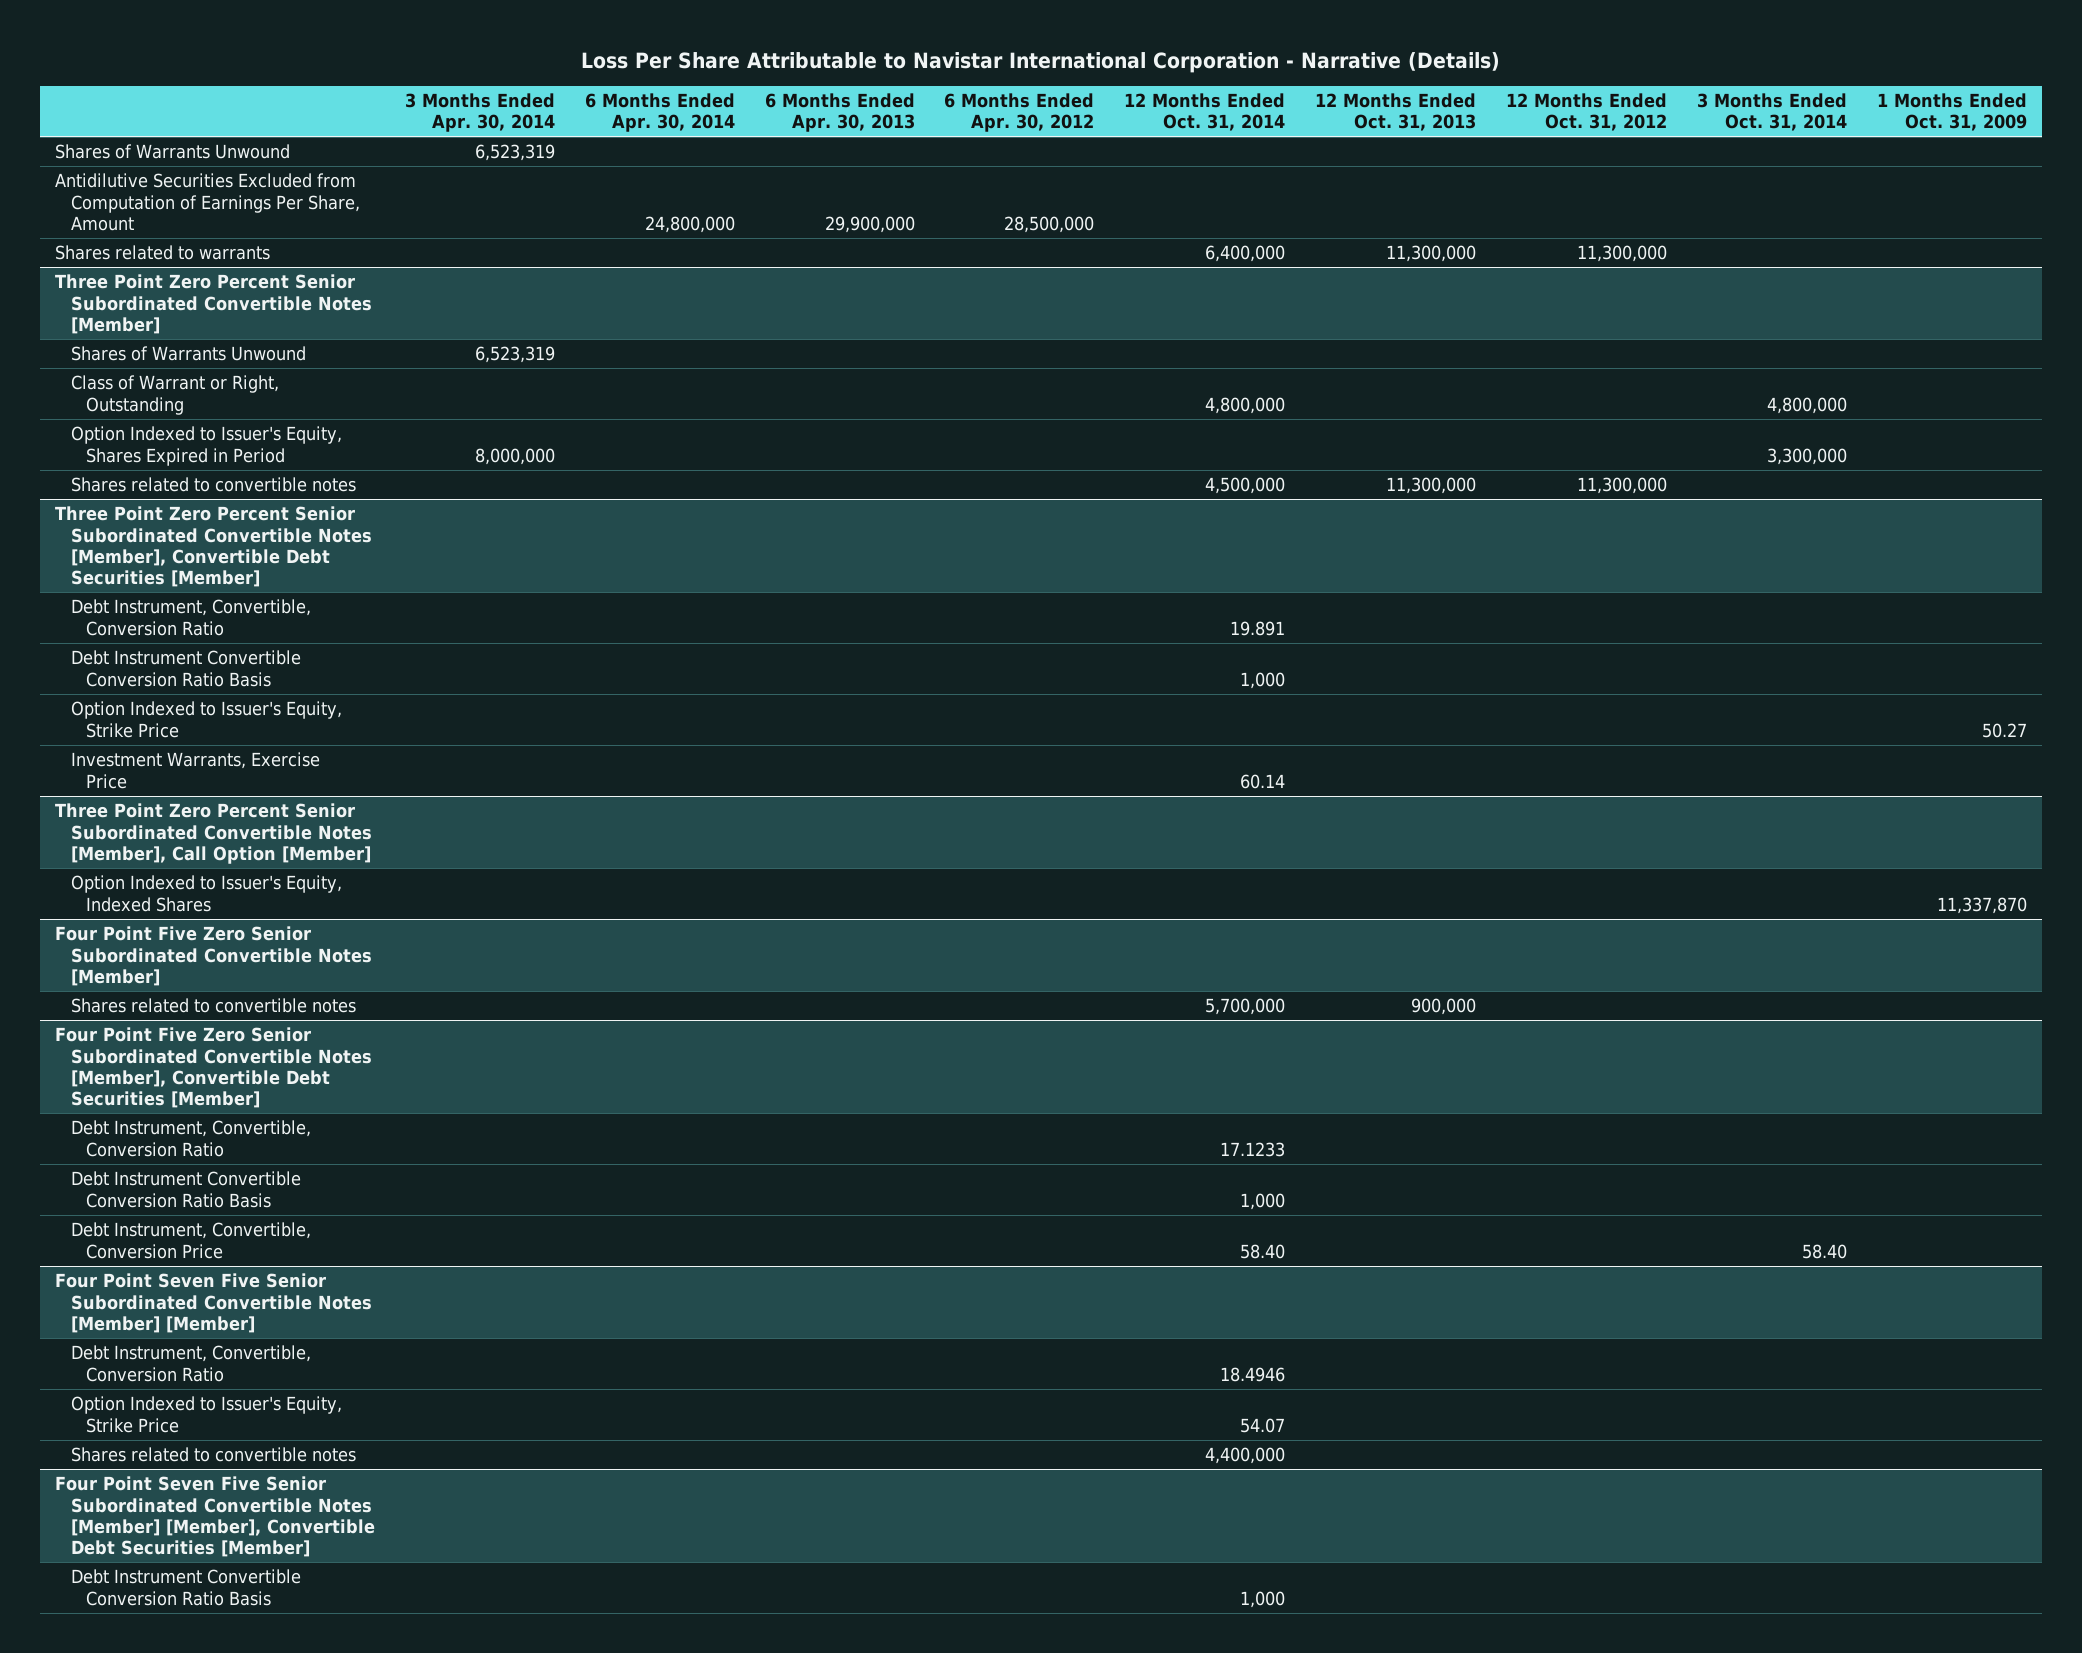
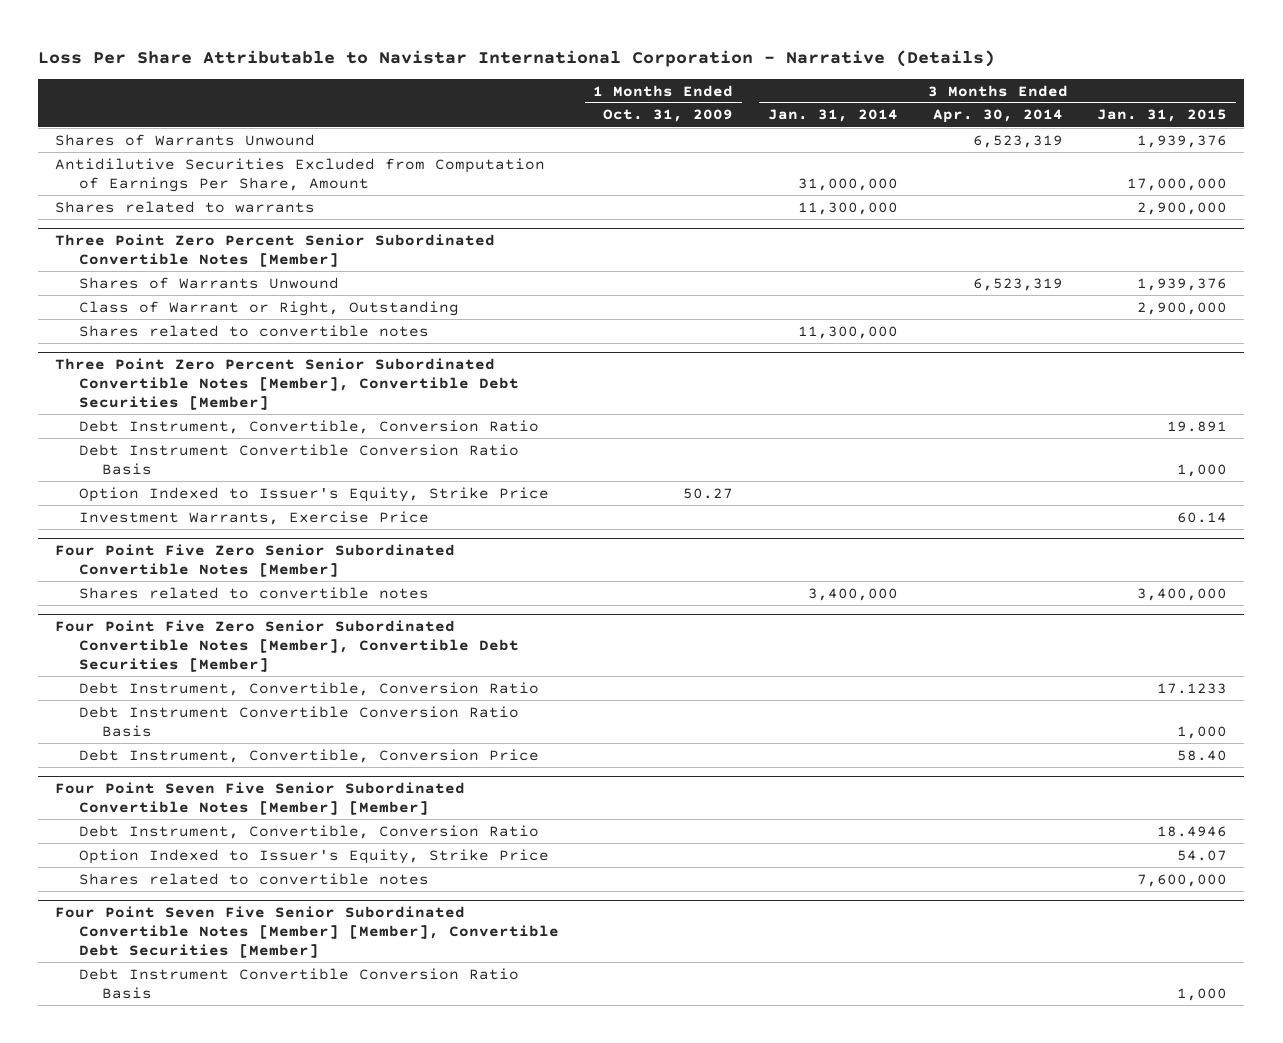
[584,92,735,133] 6 Months Ended Apr. 30, 2014 -> none
[764,92,915,133] 6 Months Ended Apr. 30, 2013 -> none
[944,92,1095,133] 6 Months Ended Apr. 30, 2012 -> none
[1124,92,1286,132] 12 Months Ended Oct. 31, 2014 -> none
[1315,92,1477,132] 12 Months Ended Oct. 31, 2013 -> none
[1506,92,1668,132] 12 Months Ended Oct. 31, 2012 -> none
[1697,92,1848,132] 3 Months Ended Oct. 31, 2014 -> none
none -> [767,109,898,123] Jan. 31, 2014
none -> [1097,109,1228,123] Jan. 31, 2015
[70,426,342,466] Option Indexed to Issuer's Equity, Shares Expired in Period -> none
[55,803,372,864] Three Point Zero Percent Senior Subordinated Convertible Notes [Member], Call Option [Member] -> none
[70,875,342,912] Option Indexed to Issuer's Equity, Indexed Shares -> none

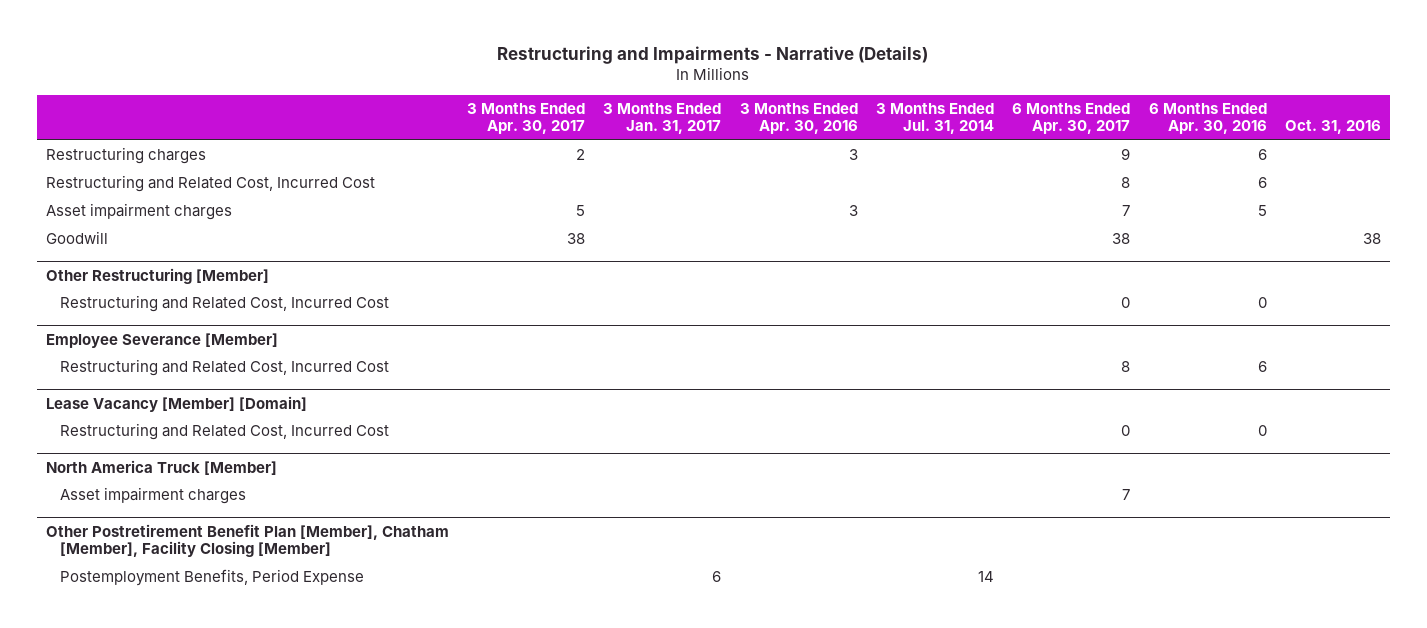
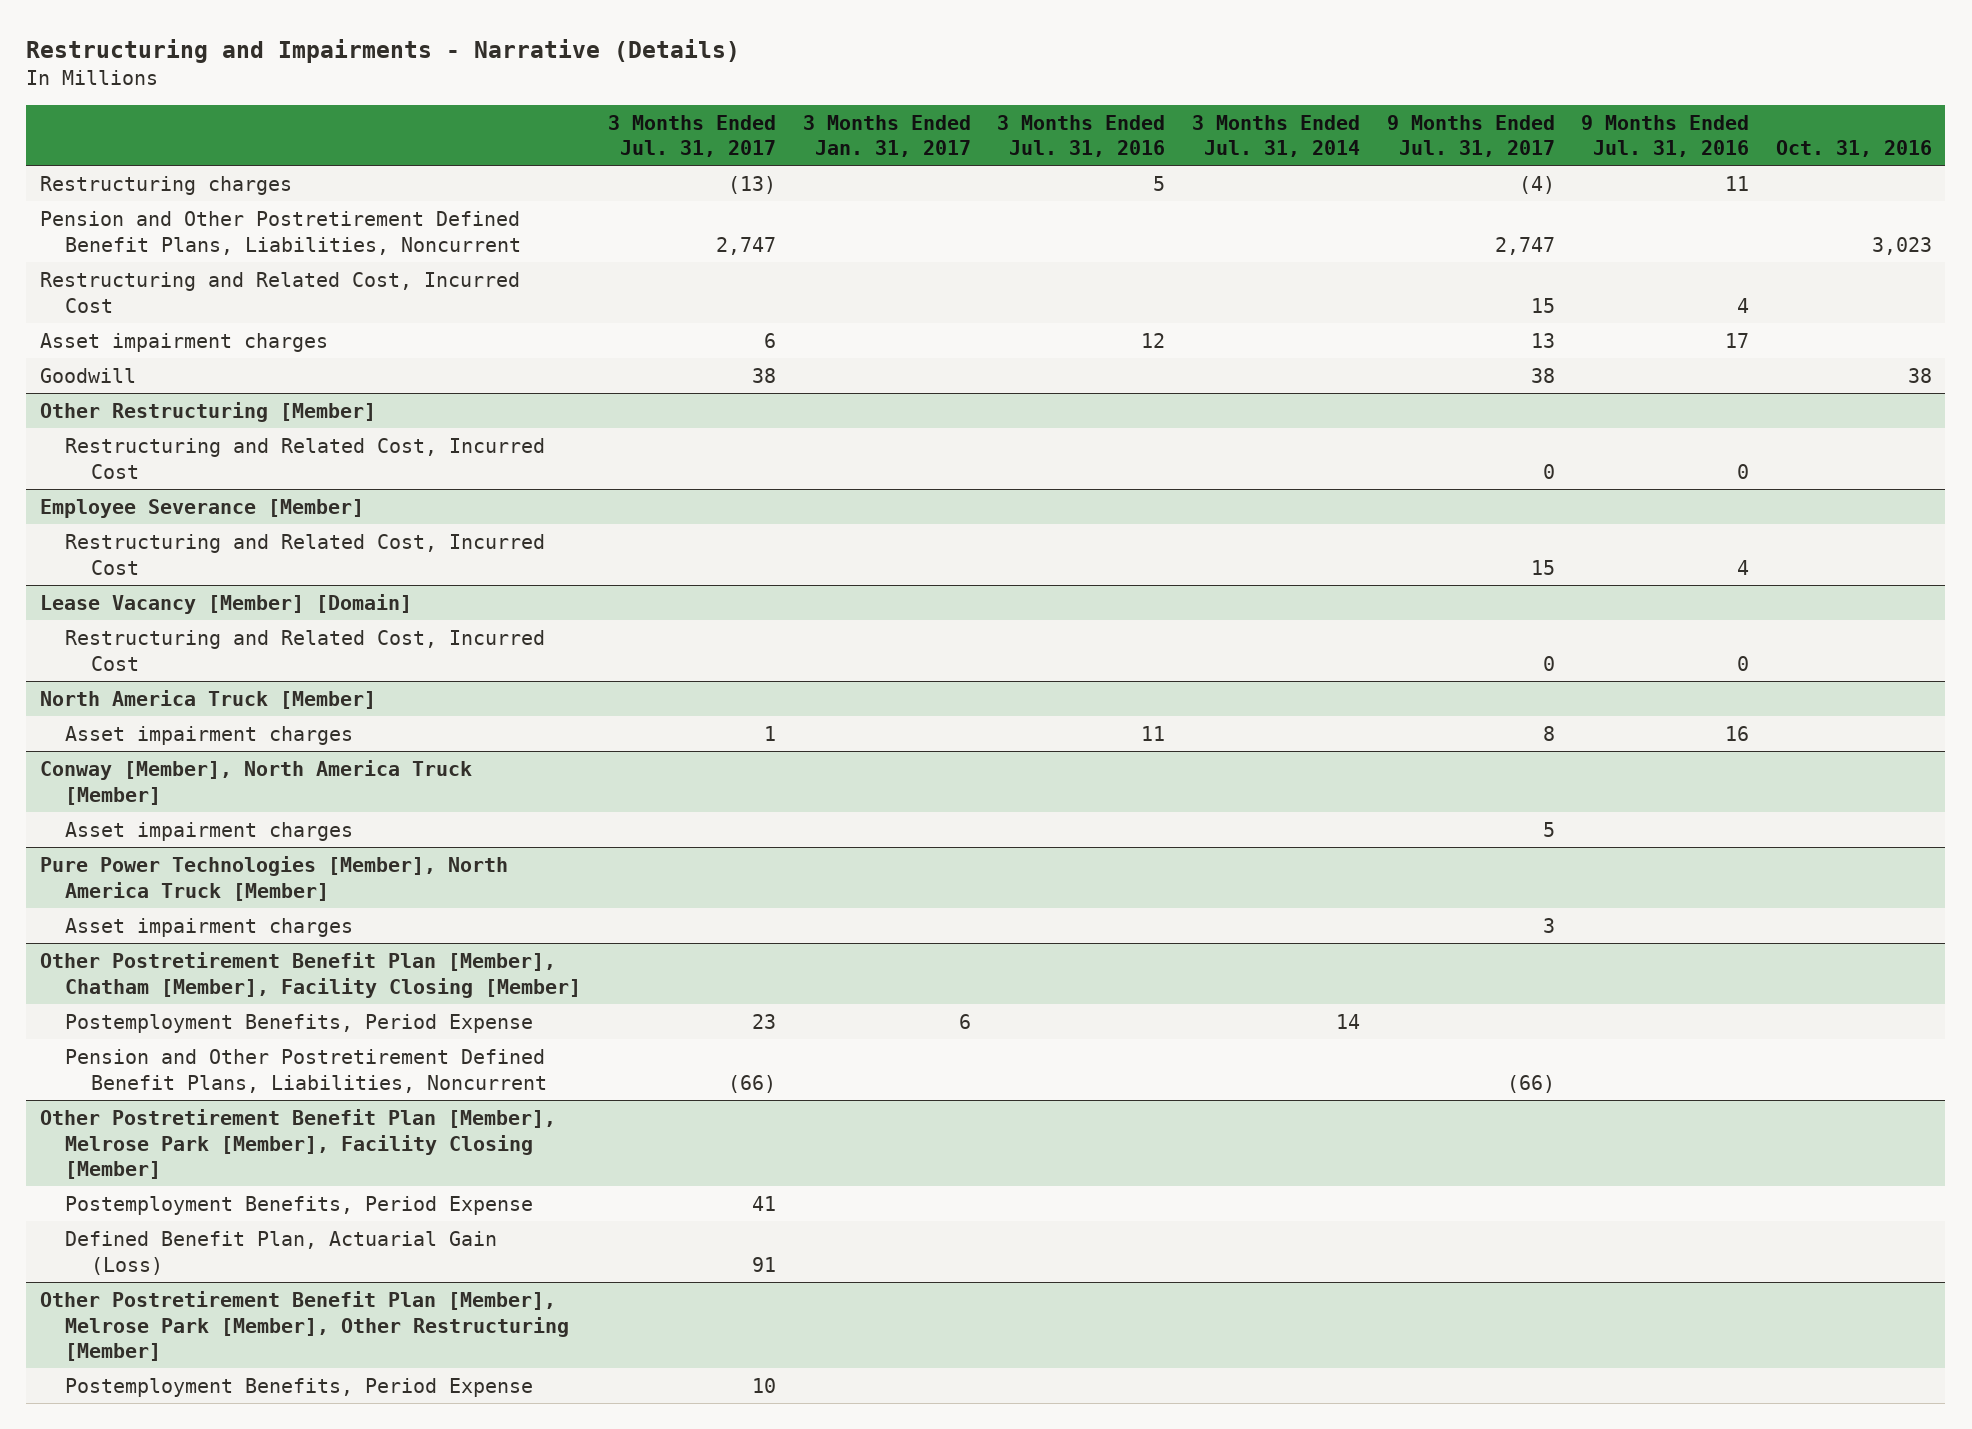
[467,103,586,135] 3 Months Ended Apr. 30, 2017 -> none
[739,103,858,135] 3 Months Ended Apr. 30, 2016 -> none
[1012,103,1131,135] 6 Months Ended Apr. 30, 2017 -> none
[1148,103,1267,135] 6 Months Ended Apr. 30, 2016 -> none
none -> [608,114,777,158] 3 Months Ended Jul. 31, 2017
none -> [997,114,1166,158] 3 Months Ended Jul. 31, 2016
none -> [1386,114,1555,158] 9 Months Ended Jul. 31, 2017
none -> [1581,114,1750,158] 9 Months Ended Jul. 31, 2016
none -> [39,210,522,255] Pension and Other Postretirement Defined Benefit Plans, Liabilities, Noncurrent
none -> [39,759,472,805] Conway [Member], North America Truck [Member]
none -> [65,821,354,841] Asset impairment charges
none -> [39,855,508,901] Pure Power Technologies [Member], North America Truck [Member]
none -> [65,917,354,937] Asset impairment charges
none -> [65,1048,548,1093] Pension and Other Postretirement Defined Benefit Plans, Liabilities, Noncurrent
none -> [39,1108,556,1180] Other Postretirement Benefit Plan [Member], Melrose Park [Member], Facility Closing [Member]
none -> [65,1195,534,1215] Postemployment Benefits, Period Expense
none -> [65,1230,498,1275] Defined Benefit Plan, Actuarial Gain (Loss)
none -> [39,1290,570,1362] Other Postretirement Benefit Plan [Member], Melrose Park [Member], Other Restructuring [Member]
none -> [65,1377,534,1397] Postemployment Benefits, Period Expense

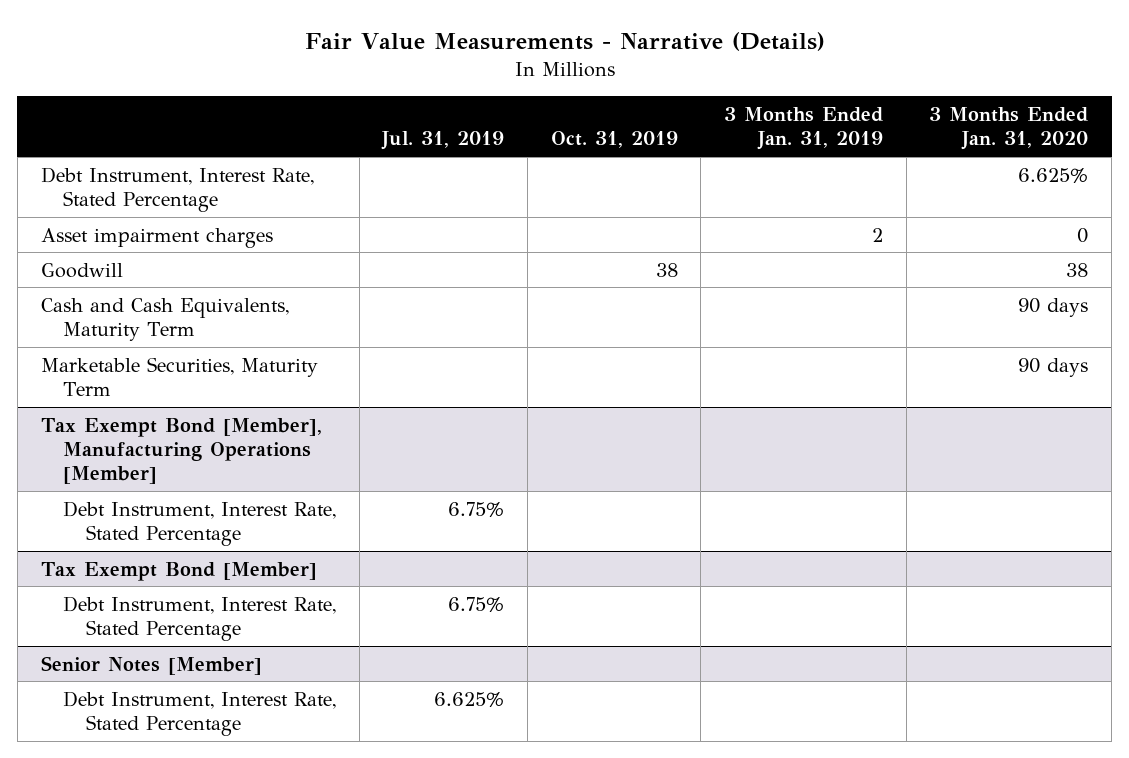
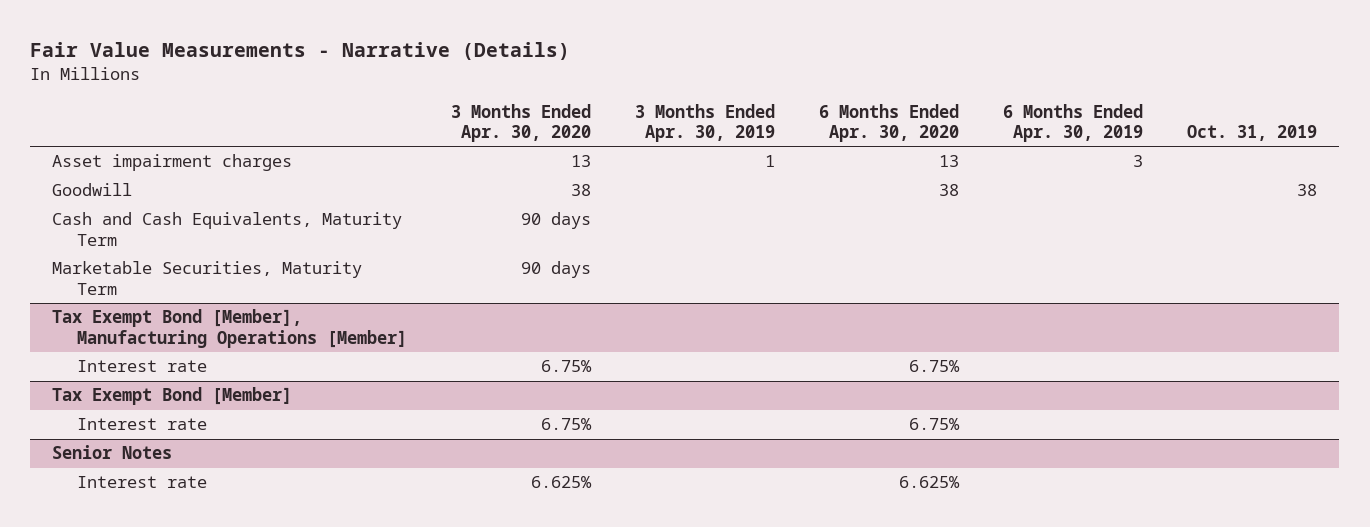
[381,131,505,151] Jul. 31, 2019 -> none
[724,107,884,151] 3 Months Ended Jan. 31, 2019 -> none
[929,107,1089,151] 3 Months Ended Jan. 31, 2020 -> none
none -> [451,103,592,142] 3 Months Ended Apr. 30, 2020
none -> [635,103,776,142] 3 Months Ended Apr. 30, 2019
none -> [819,103,960,142] 6 Months Ended Apr. 30, 2020
none -> [1003,103,1144,142] 6 Months Ended Apr. 30, 2019
[40,166,314,212] Debt Instrument, Interest Rate, Stated Percentage -> none
[63,500,337,546] Debt Instrument, Interest Rate, Stated Percentage -> [76,360,207,373] Interest rate
[63,595,337,641] Debt Instrument, Interest Rate, Stated Percentage -> [76,418,207,431] Interest rate
[40,655,262,675] Senior Notes [Member] -> [52,445,173,460] Senior Notes
[63,690,337,736] Debt Instrument, Interest Rate, Stated Percentage -> [76,476,207,489] Interest rate

